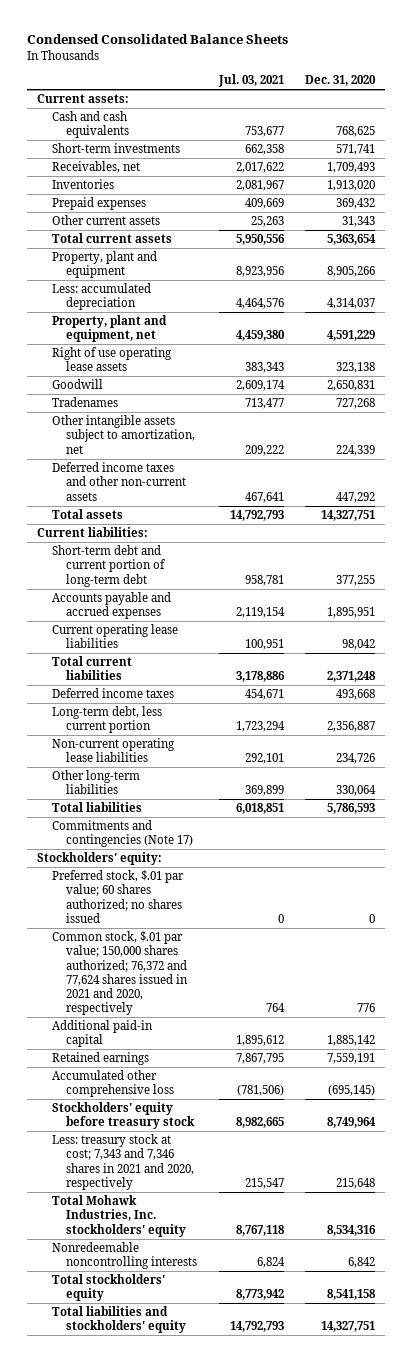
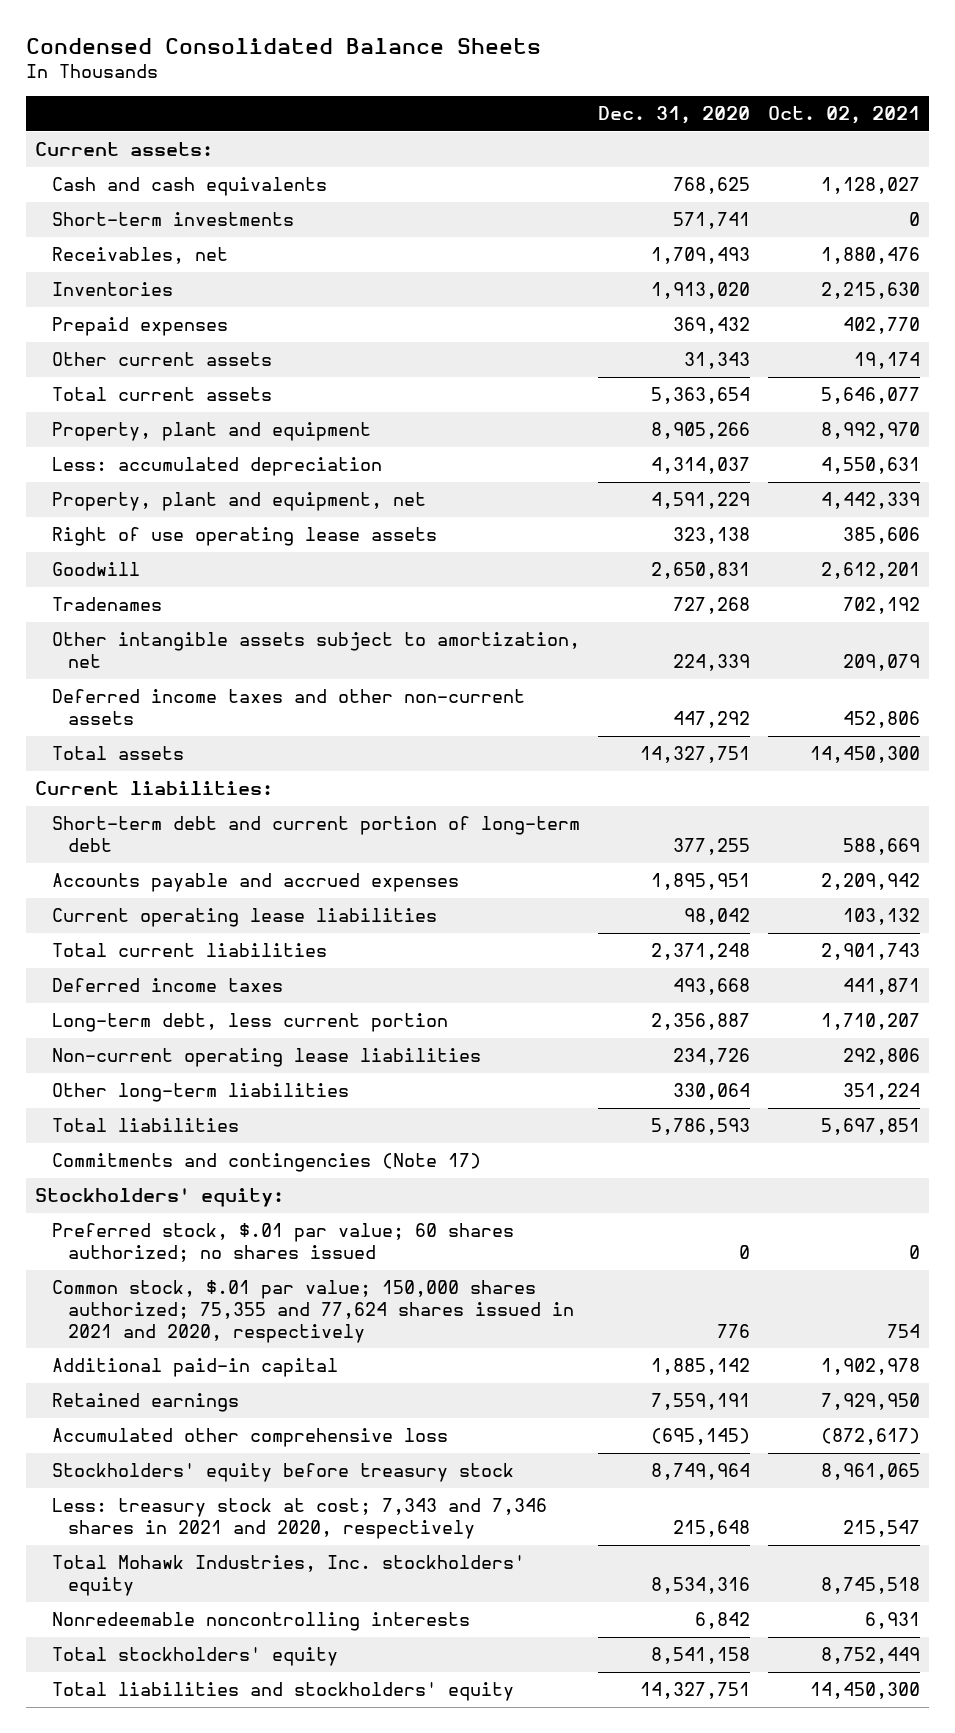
[217,74,284,88] Jul. 03, 2021 -> none
none -> [768,106,921,125] Oct. 02, 2021
[51,931,189,1016] Common stock, $.01 par value; 150,000 shares authorized; 76,372 and 77,624 shares issued in 2021 and 2020, respectively -> [51,1280,575,1343] Common stock, $.01 par value; 150,000 shares authorized; 75,355 and 77,624 shares issued in 2021 and 2020, respectively

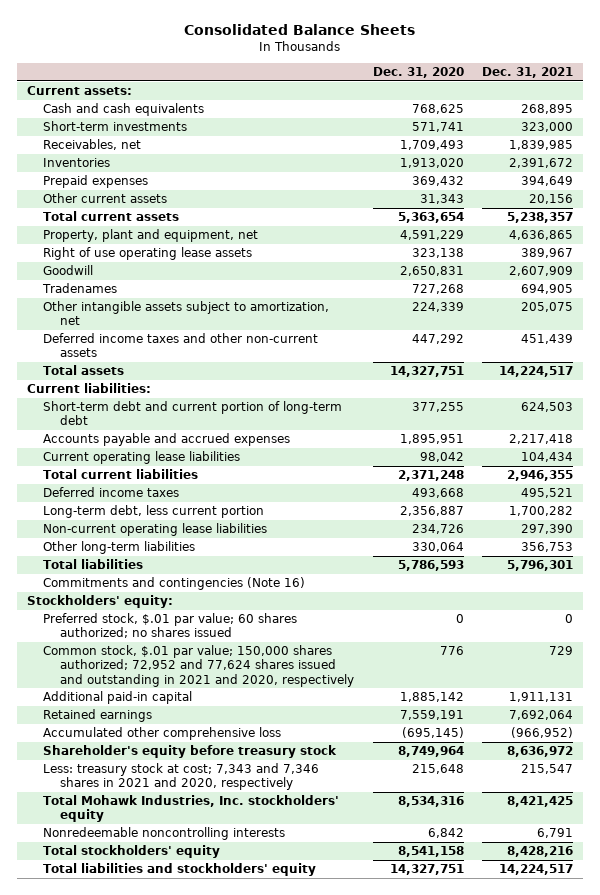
[26,38,542,55] Condensed Consolidated Balance Sheets -> [184,24,416,36] Consolidated Balance Sheets
[768,106,921,125] Oct. 02, 2021 -> none
none -> [482,67,574,79] Dec. 31, 2021
[51,422,371,442] Property, plant and equipment -> none
[51,457,382,477] Less: accumulated depreciation -> none
[51,1153,481,1173] Commitments and contingencies (Note 17) -> [43,577,306,591] Commitments and contingencies (Note 16)
[51,1280,575,1343] Common stock, $.01 par value; 150,000 shares authorized; 75,355 and 77,624 shares issued in 2021 and 2020, respectively -> [43,645,354,687] Common stock, $.01 par value; 150,000 shares authorized; 72,952 and 77,624 shares issued and outstanding in 2021 and 2020, respectively
[51,1463,514,1483] Stockholders' equity before treasury stock -> [43,745,338,759] Shareholder's equity before treasury stock

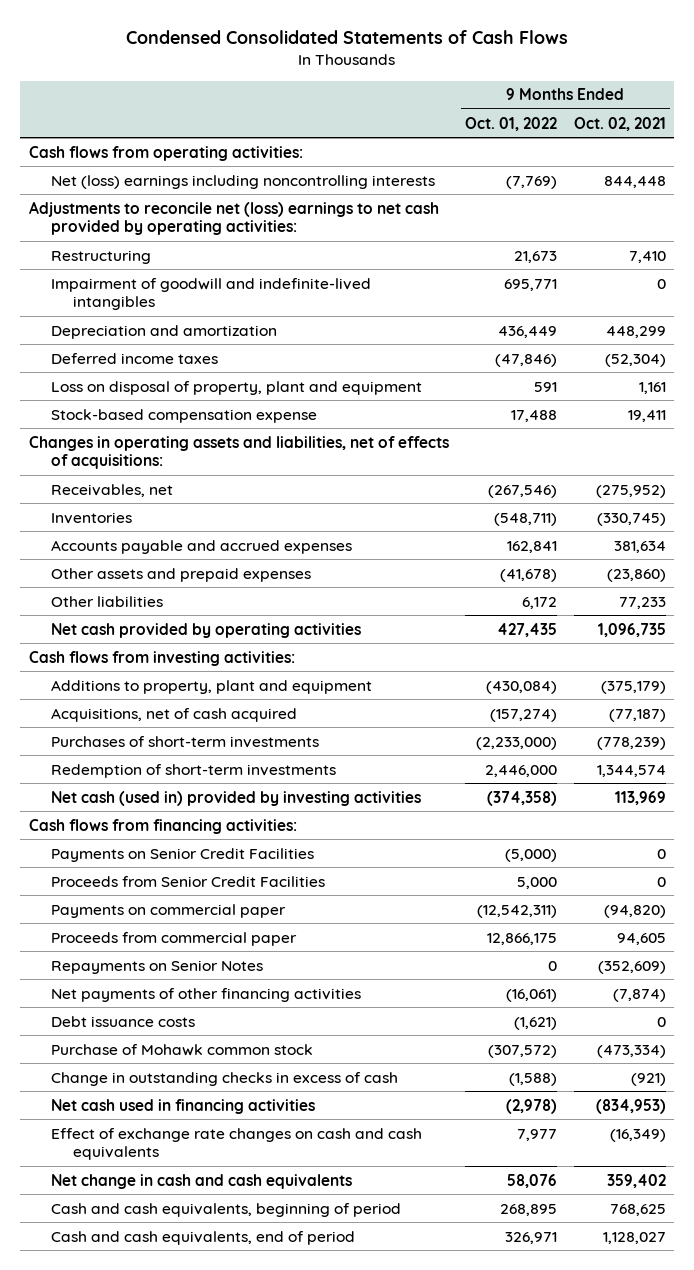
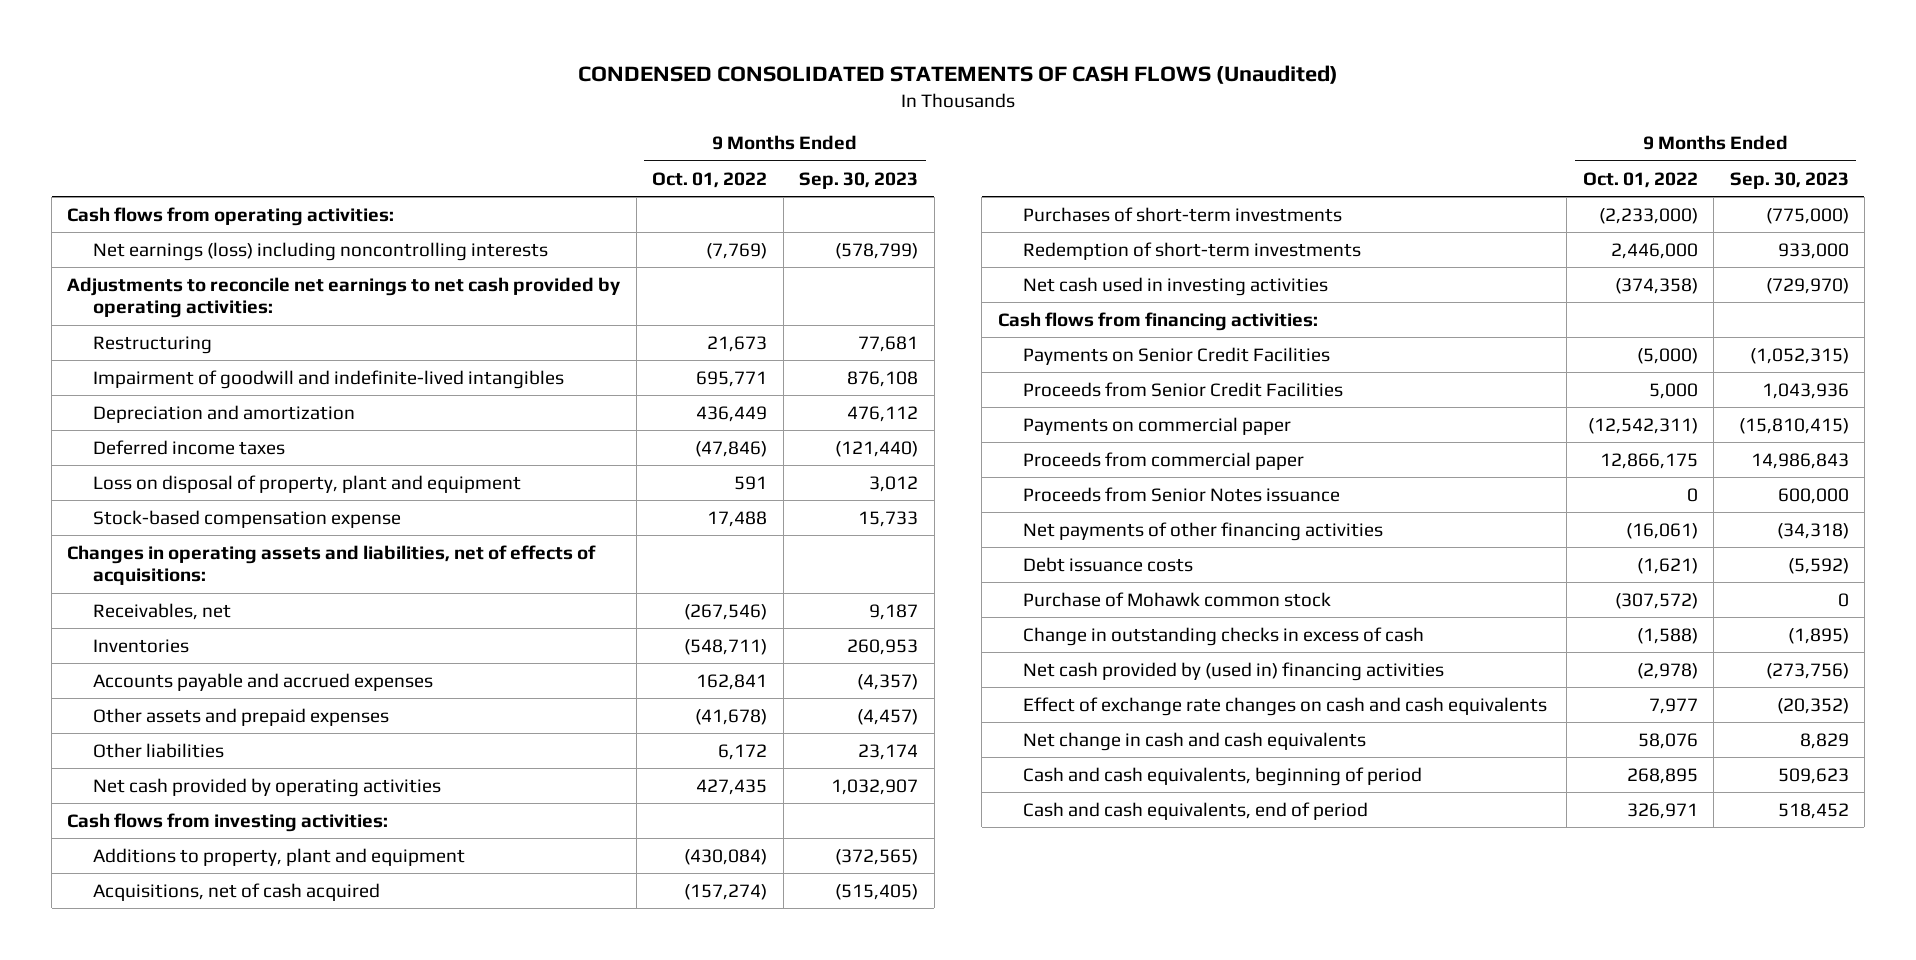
[126,30,569,45] Condensed Consolidated Statements of Cash Flows -> [577,64,1338,84] CONDENSED CONSOLIDATED STATEMENTS OF CASH FLOWS (Unaudited)
[573,116,666,131] Oct. 02, 2021 -> none
none -> [799,171,919,189] Sep. 30, 2023
[50,174,435,189] Net (loss) earnings including noncontrolling interests -> [93,241,549,261] Net earnings (loss) including noncontrolling interests
[28,200,439,235] Adjustments to reconcile net (loss) earnings to net cash provided by operating activities: -> [67,276,621,319] Adjustments to reconcile net earnings to net cash provided by operating activities:
[50,790,421,806] Net cash (used in) provided by investing activities -> [1023,276,1329,296] Net cash used in investing activities
[50,959,263,974] Repayments on Senior Notes -> none
none -> [1023,486,1341,502] Proceeds from Senior Notes issuance
[50,1098,315,1114] Net cash used in financing activities -> [1023,661,1445,681] Net cash provided by (used in) financing activities

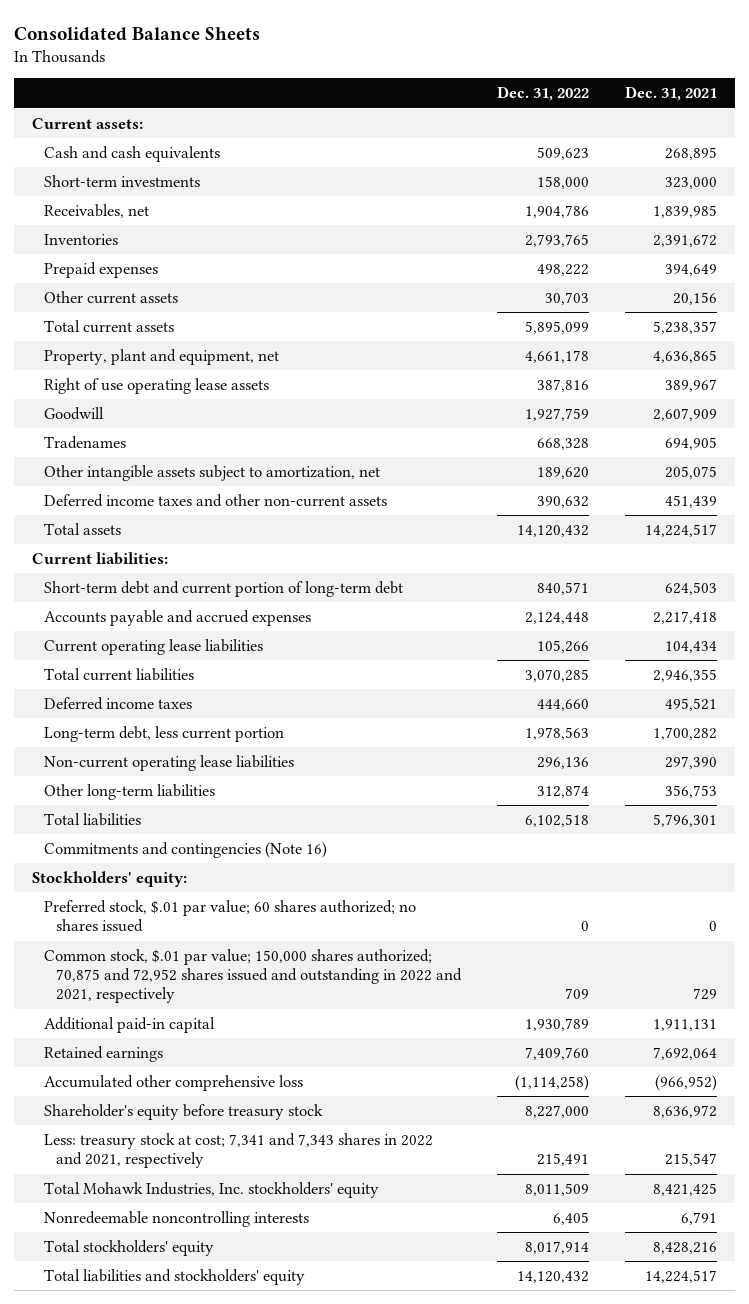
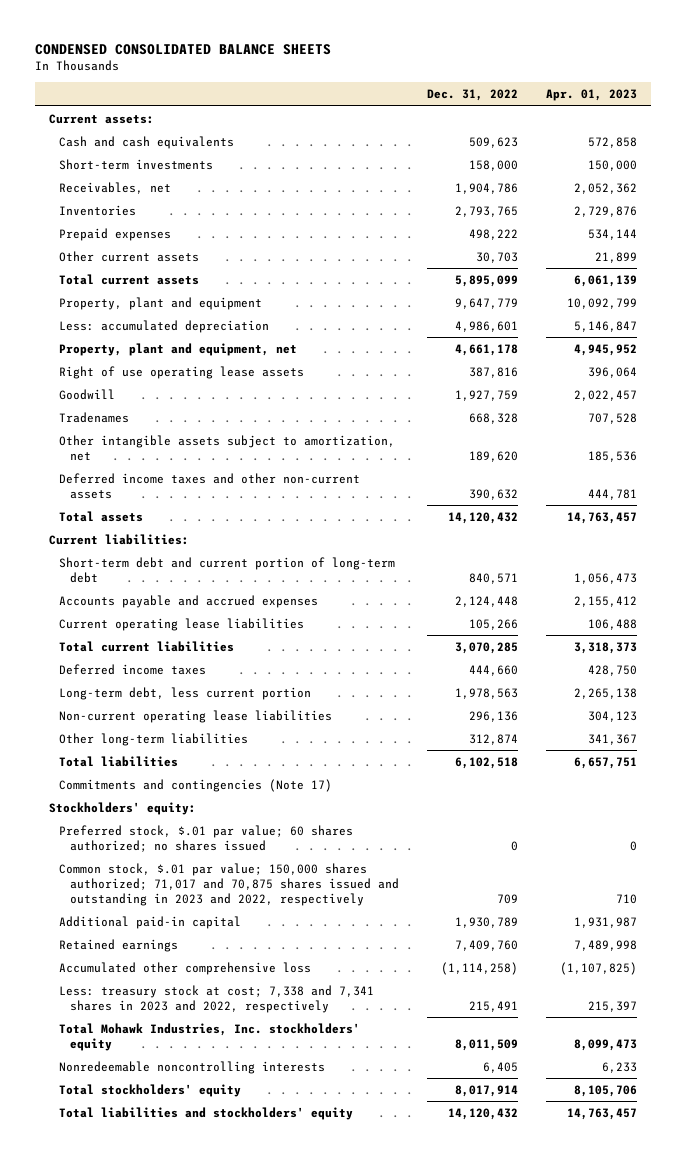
[13,26,260,41] Consolidated Balance Sheets -> [34,43,331,55] CONDENSED CONSOLIDATED BALANCE SHEETS
[625,86,718,102] Dec. 31, 2021 -> none
none -> [546,89,638,102] Apr. 01, 2023
none -> [59,296,263,310] Property, plant and equipment
none -> [59,319,270,333] Less: accumulated depreciation
[43,842,327,859] Commitments and contingencies (Note 16) -> [59,778,333,792] Commitments and contingencies (Note 17)
[43,949,462,1004] Common stock, $.01 par value; 150,000 shares authorized; 70,875 and 72,952 shares issued and outstanding in 2022 and 2021, respectively -> [59,862,399,907] Common stock, $.01 par value; 150,000 shares authorized; 71,017 and 70,875 shares issued and outstanding in 2023 and 2022, respectively
[43,1104,323,1121] Shareholder's equity before treasury stock -> none
[43,1133,433,1169] Less: treasury stock at cost; 7,341 and 7,343 shares in 2022 and 2021, respectively -> [59,984,375,1014] Less: treasury stock at cost; 7,338 and 7,341 shares in 2023 and 2022, respectively

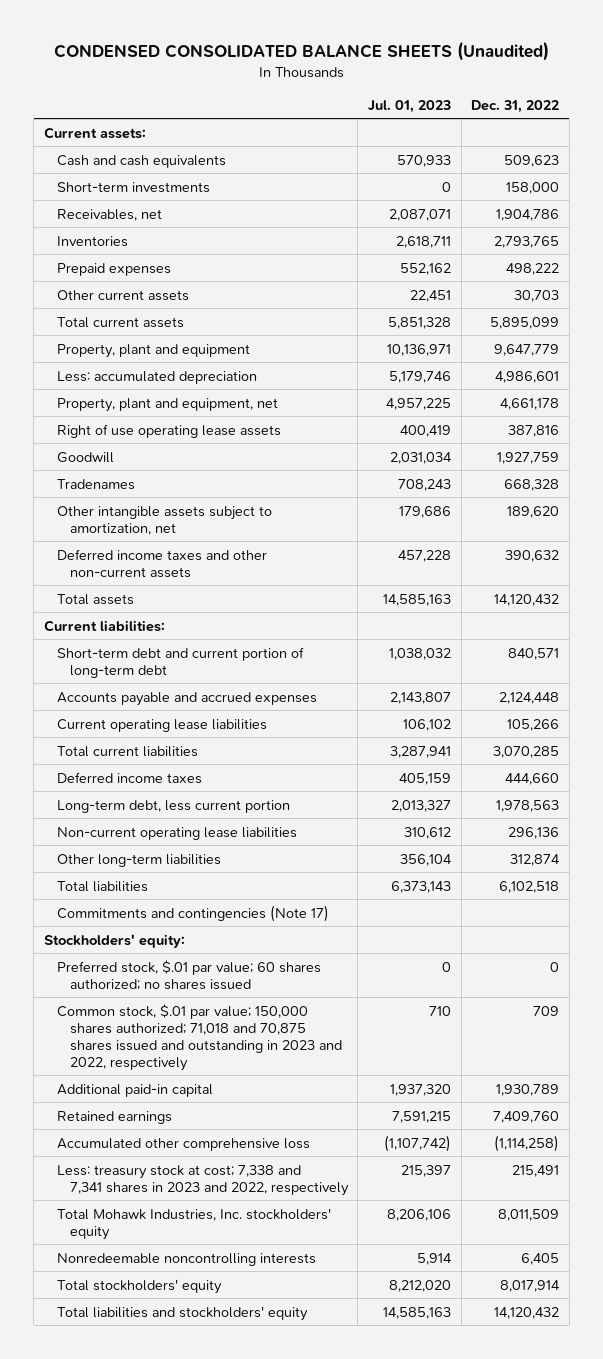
[34,43,331,55] CONDENSED CONSOLIDATED BALANCE SHEETS -> [53,40,549,61] CONDENSED CONSOLIDATED BALANCE SHEETS (Unaudited)
[546,89,638,102] Apr. 01, 2023 -> none
none -> [367,99,451,113] Jul. 01, 2023
[59,862,399,907] Common stock, $.01 par value; 150,000 shares authorized; 71,017 and 70,875 shares issued and outstanding in 2023 and 2022, respectively -> [56,1003,342,1071] Common stock, $.01 par value; 150,000 shares authorized; 71,018 and 70,875 shares issued and outstanding in 2023 and 2022, respectively

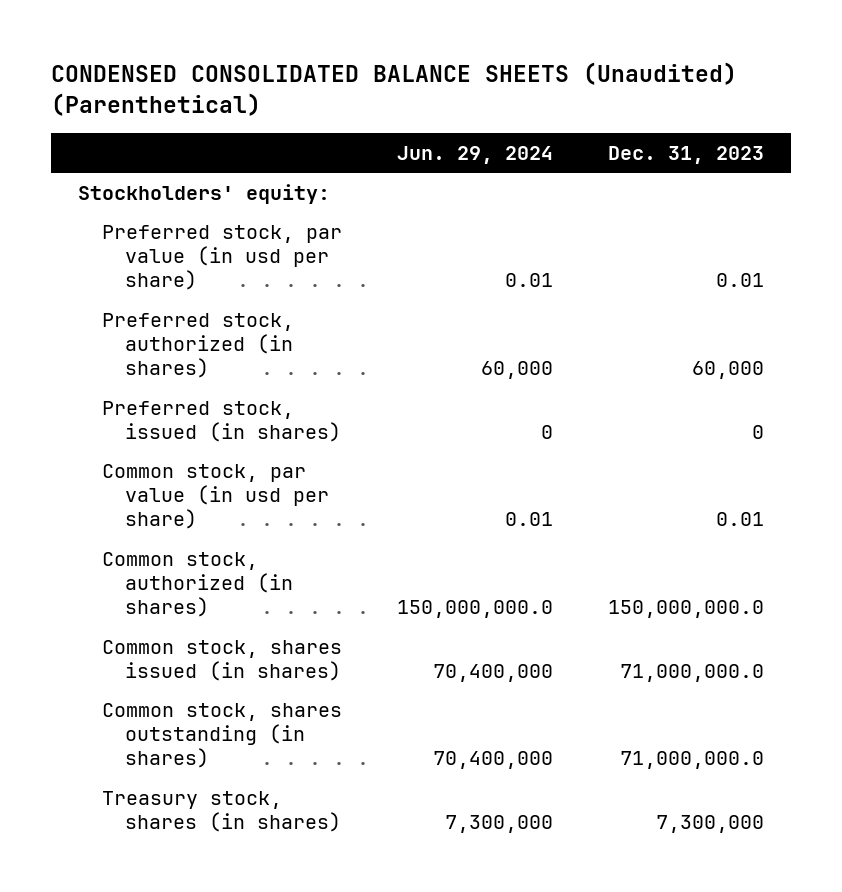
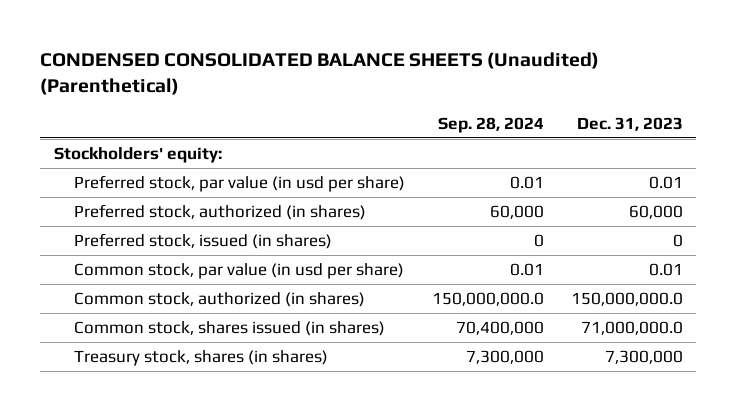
[396,146,553,165] Jun. 29, 2024 -> none
none -> [437,116,544,133] Sep. 28, 2024
[101,702,342,769] Common stock, shares outstanding (in shares) -> none

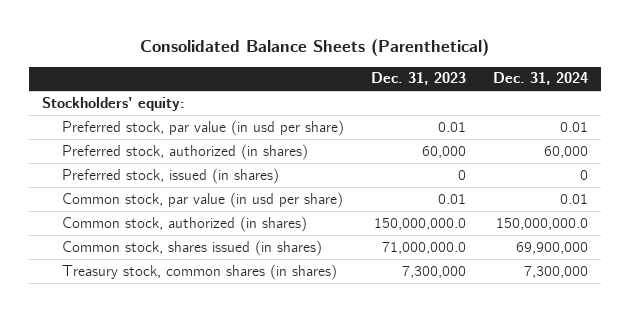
[40,52,600,96] CONDENSED CONSOLIDATED BALANCE SHEETS (Unaudited) (Parenthetical) -> [140,38,490,56] Consolidated Balance Sheets (Parenthetical)
[437,116,544,133] Sep. 28, 2024 -> none
none -> [492,72,588,86] Dec. 31, 2024
[73,349,328,366] Treasury stock, shares (in shares) -> [62,263,338,280] Treasury stock, common shares (in shares)

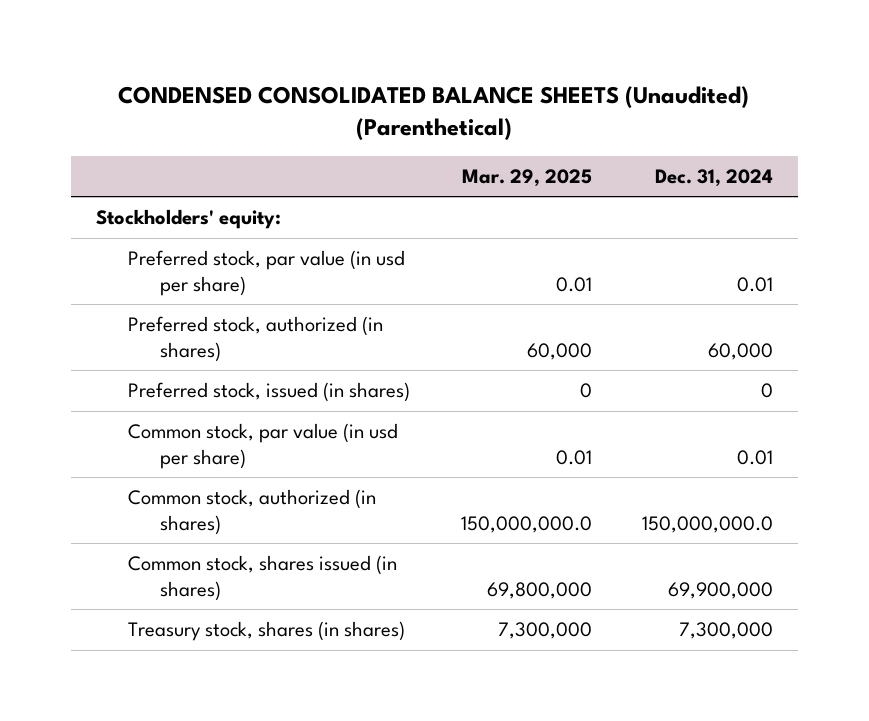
[140,38,490,56] Consolidated Balance Sheets (Parenthetical) -> [118,85,750,140] CONDENSED CONSOLIDATED BALANCE SHEETS (Unaudited) (Parenthetical)
[371,72,467,86] Dec. 31, 2023 -> none
none -> [461,168,592,187] Mar. 29, 2025
[62,263,338,280] Treasury stock, common shares (in shares) -> [128,621,406,642] Treasury stock, shares (in shares)

